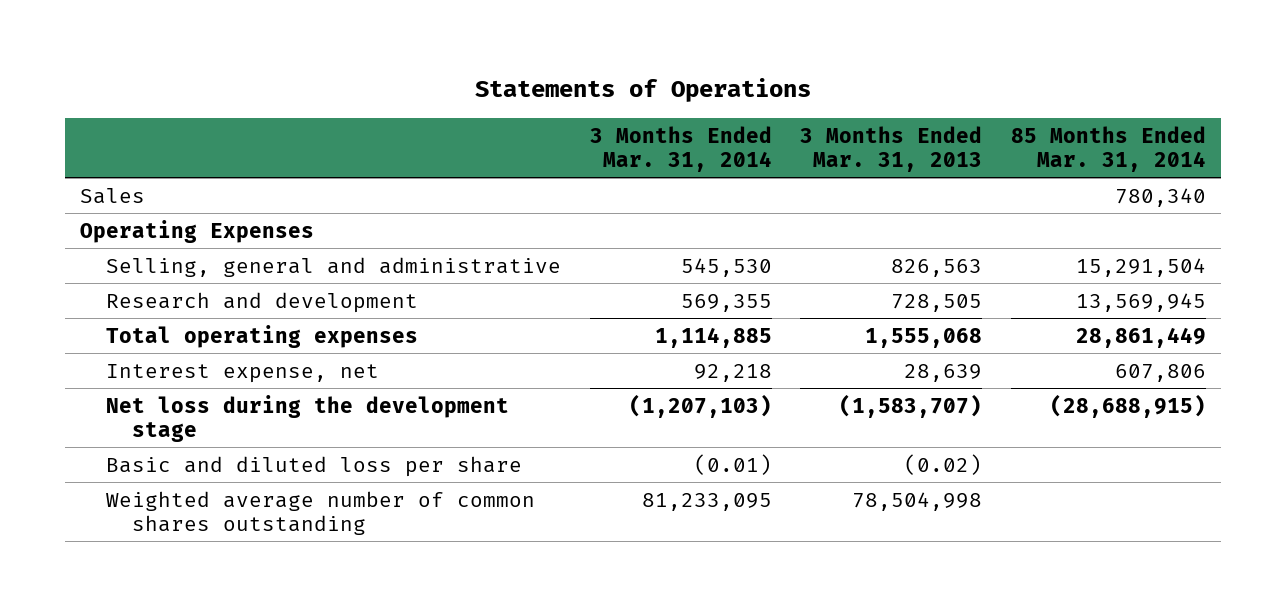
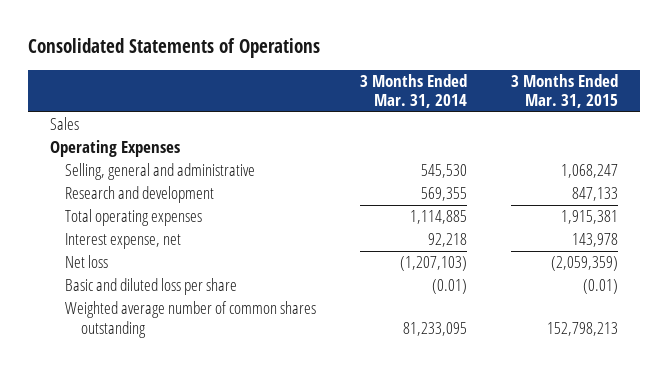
[474,78,811,103] Statements of Operations -> [27,38,320,59] Consolidated Statements of Operations
[800,125,983,172] 3 Months Ended Mar. 31, 2013 -> none
[1011,125,1207,172] 85 Months Ended Mar. 31, 2014 -> none
none -> [511,74,619,109] 3 Months Ended Mar. 31, 2015
[105,394,509,442] Net loss during the development stage -> [65,255,109,269] Net loss

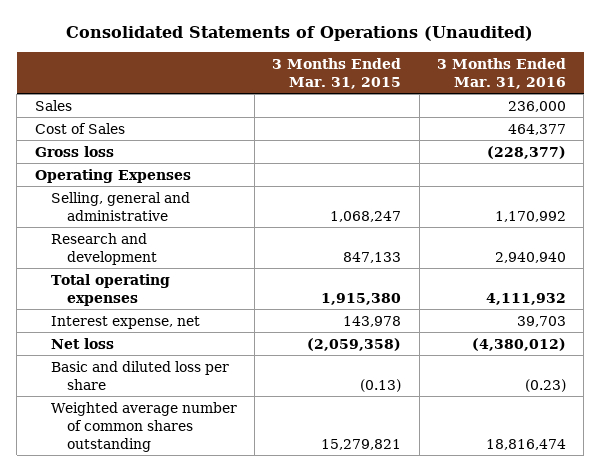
[27,38,320,59] Consolidated Statements of Operations -> [66,26,534,42] Consolidated Statements of Operations (Unaudited)
[360,74,468,109] 3 Months Ended Mar. 31, 2014 -> none
none -> [436,57,566,89] 3 Months Ended Mar. 31, 2016
none -> [34,122,125,134] Cost of Sales
none -> [34,145,114,157] Gross loss
[561,210,619,225] 1,915,381 -> [321,292,402,305] 1,915,380
[551,256,619,272] (2,059,359) -> [307,337,402,351] (2,059,358)
[583,279,619,295] (0.01) -> [360,378,402,392] (0.13)
[547,321,619,336] 152,798,213 -> [321,438,402,450] 15,279,821

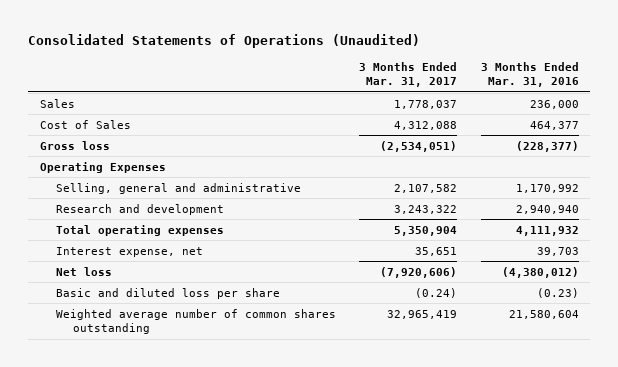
[272,57,402,89] 3 Months Ended Mar. 31, 2015 -> none
none -> [359,61,458,88] 3 Months Ended Mar. 31, 2017
[485,438,566,450] 18,816,474 -> [508,309,579,319] 21,580,604

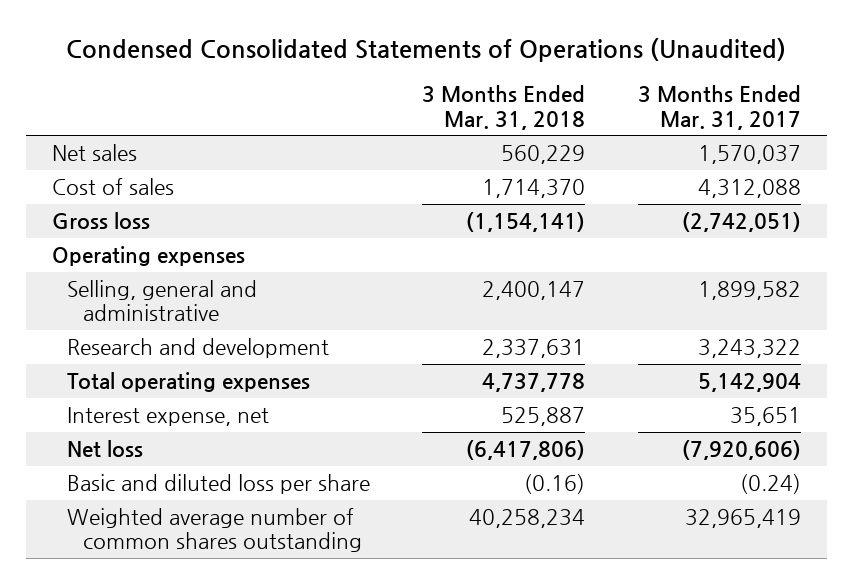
[27,34,420,49] Consolidated Statements of Operations (Unaudited) -> [66,38,787,63] Condensed Consolidated Statements of Operations (Unaudited)
[480,61,579,88] 3 Months Ended Mar. 31, 2016 -> none
none -> [422,85,586,130] 3 Months Ended Mar. 31, 2018
[39,98,75,108] Sales -> [51,143,137,161] Net sales
[394,99,458,109] 1,778,037 -> [697,144,801,164] 1,570,037
[39,119,131,129] Cost of Sales -> [51,177,174,195] Cost of sales
[380,140,458,152] (2,534,051) -> [681,211,801,232] (2,742,051)
[39,161,166,173] Operating Expenses -> [51,245,245,266] Operating expenses
[394,183,458,193] 2,107,582 -> [697,280,801,300] 1,899,582
[394,225,458,236] 5,350,904 -> [697,372,801,392] 5,142,904

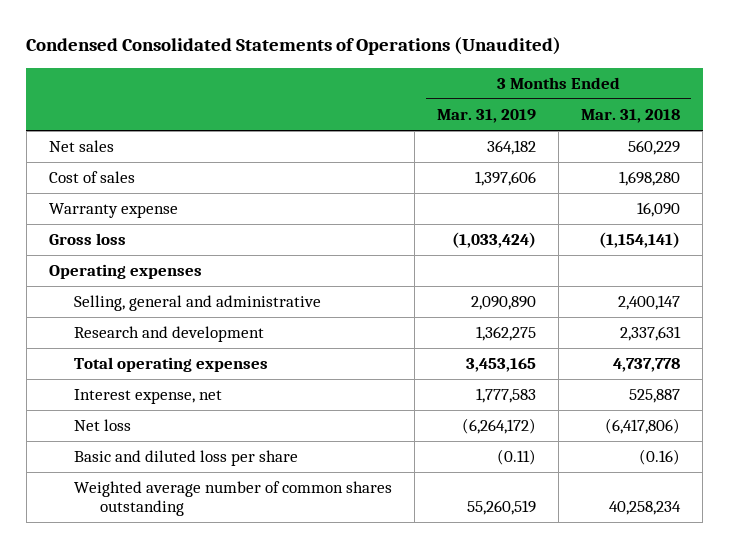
[637,85,801,130] 3 Months Ended Mar. 31, 2017 -> none
none -> [437,109,537,124] Mar. 31, 2019
[482,178,586,198] 1,714,370 -> [619,171,681,187] 1,698,280
none -> [48,203,178,219] Warranty expense

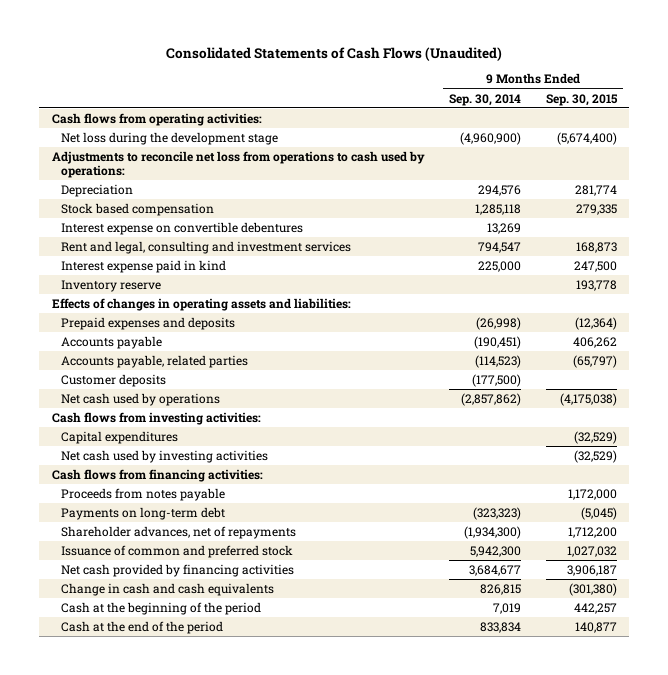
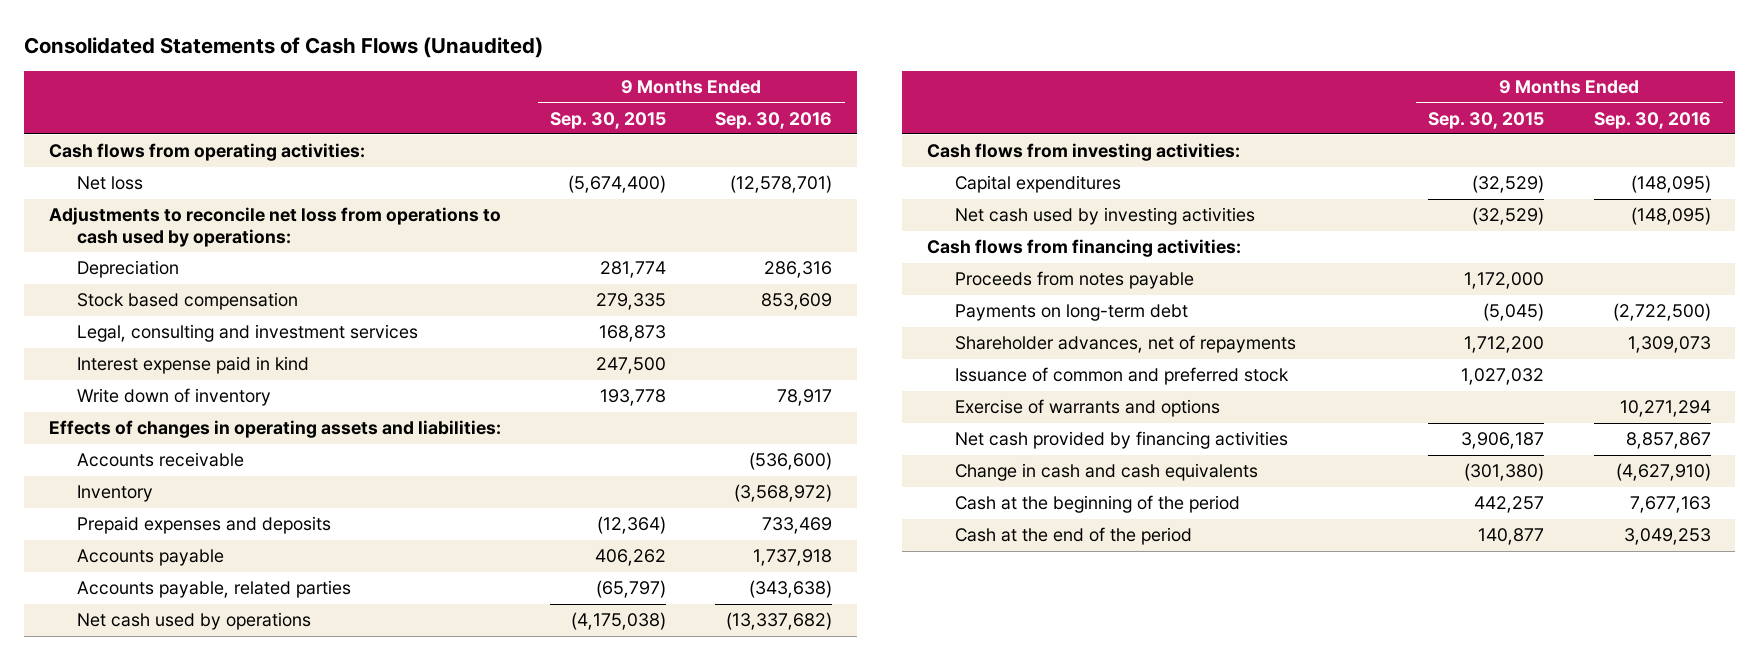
[449,93,522,106] Sep. 30, 2014 -> none
none -> [715,111,833,129] Sep. 30, 2016
[60,131,278,145] Net loss during the development stage -> [76,176,143,191] Net loss
[60,221,303,235] Interest expense on convertible debentures -> none
[60,240,351,254] Rent and legal, consulting and investment services -> [76,324,418,343] Legal, consulting and investment services
[60,279,161,292] Inventory reserve -> [76,388,271,407] Write down of inventory
none -> [76,452,244,468] Accounts receivable
none -> [76,485,153,503] Inventory
[60,373,166,387] Customer deposits -> none
none -> [954,399,1220,418] Exercise of warrants and options

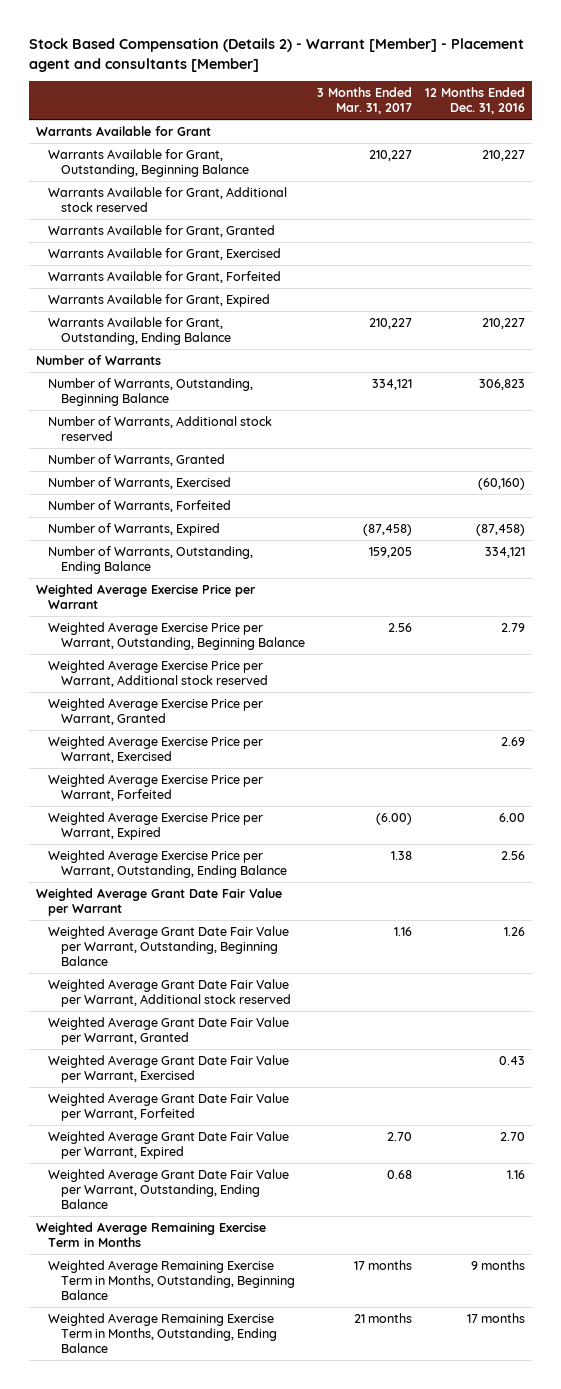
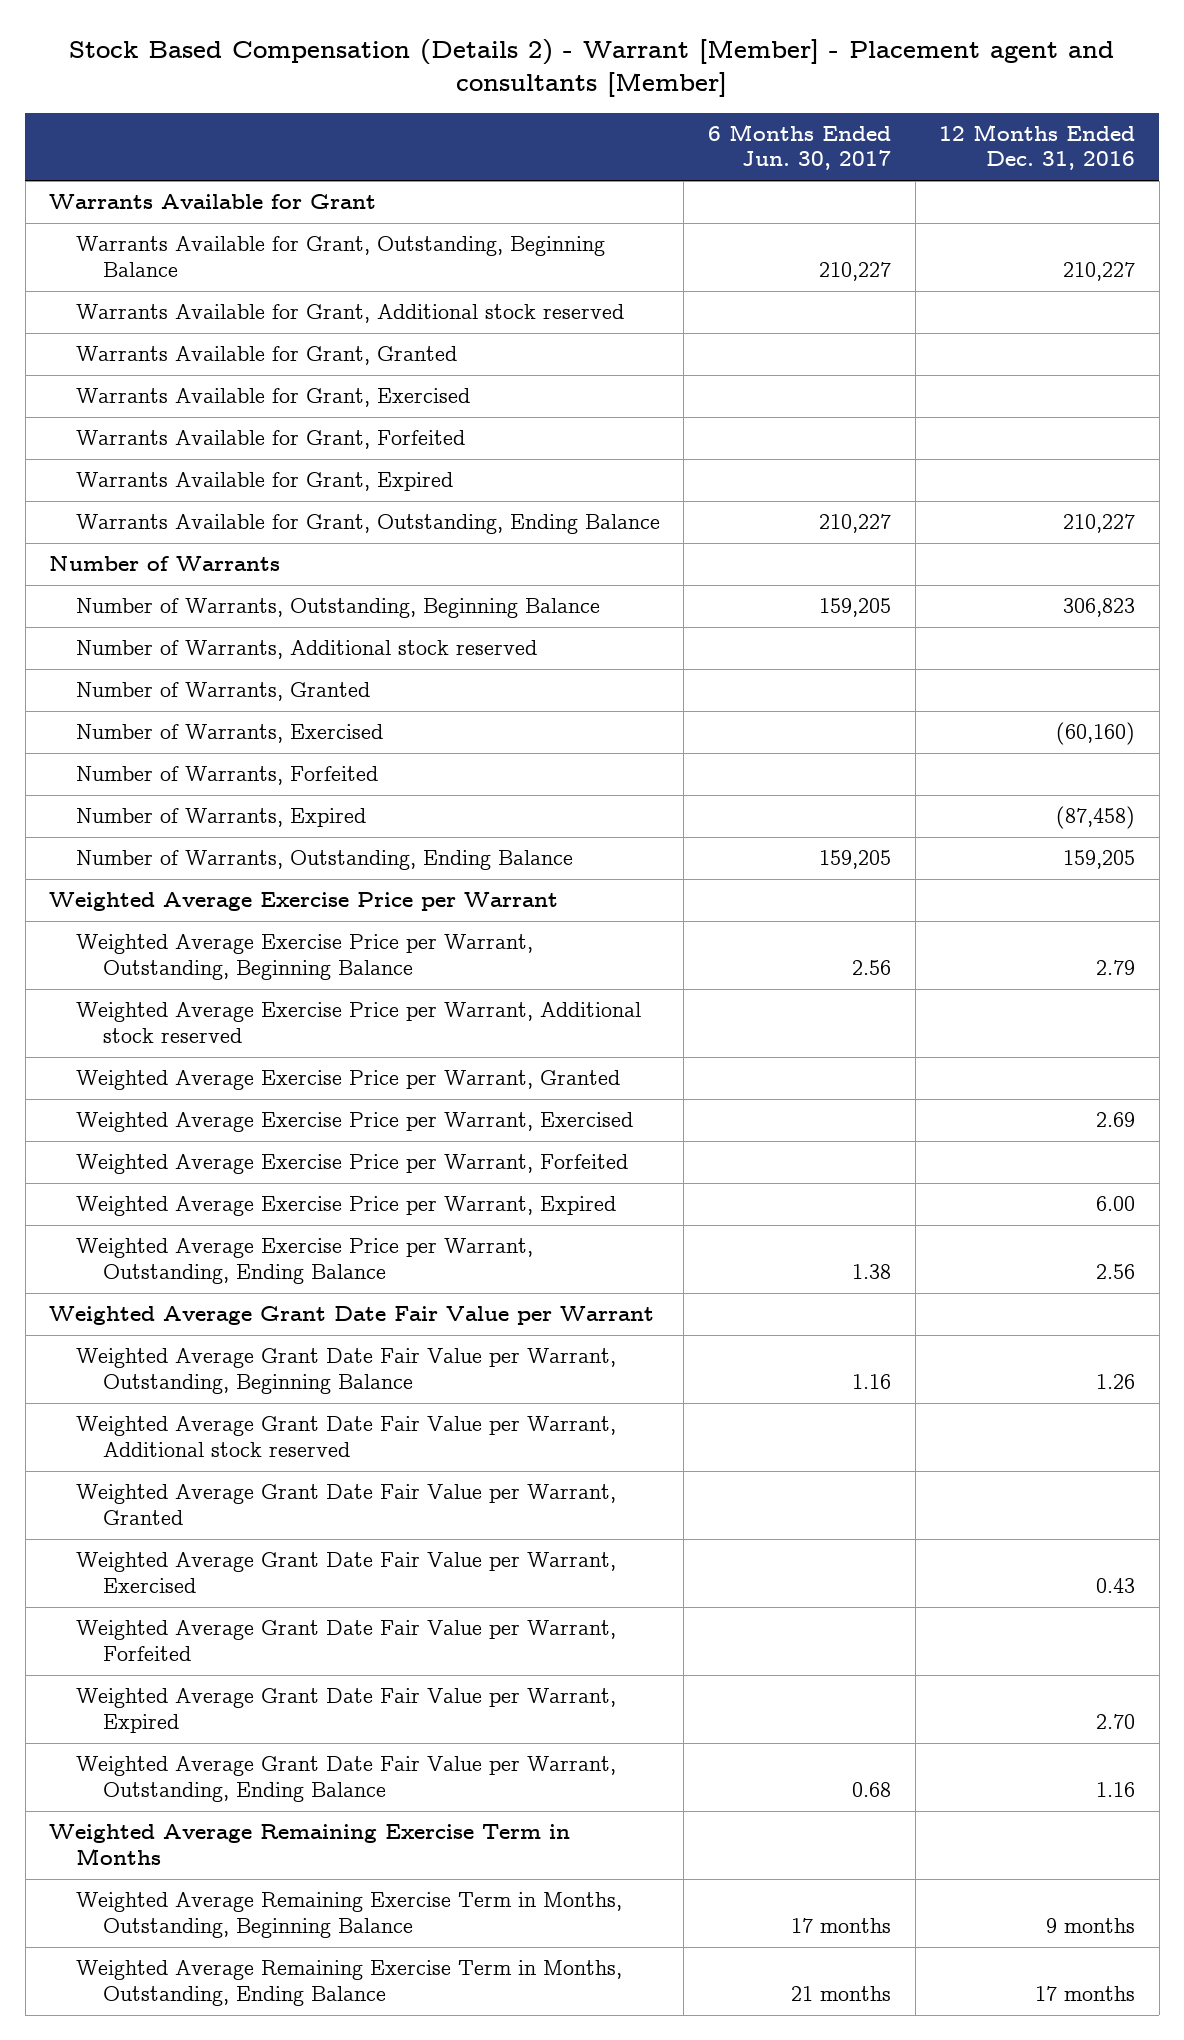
[317,87,413,115] 3 Months Ended Mar. 31, 2017 -> none
none -> [708,124,892,171] 6 Months Ended Jun. 30, 2017
[485,546,526,558] 334,121 -> [1063,850,1136,870] 159,205

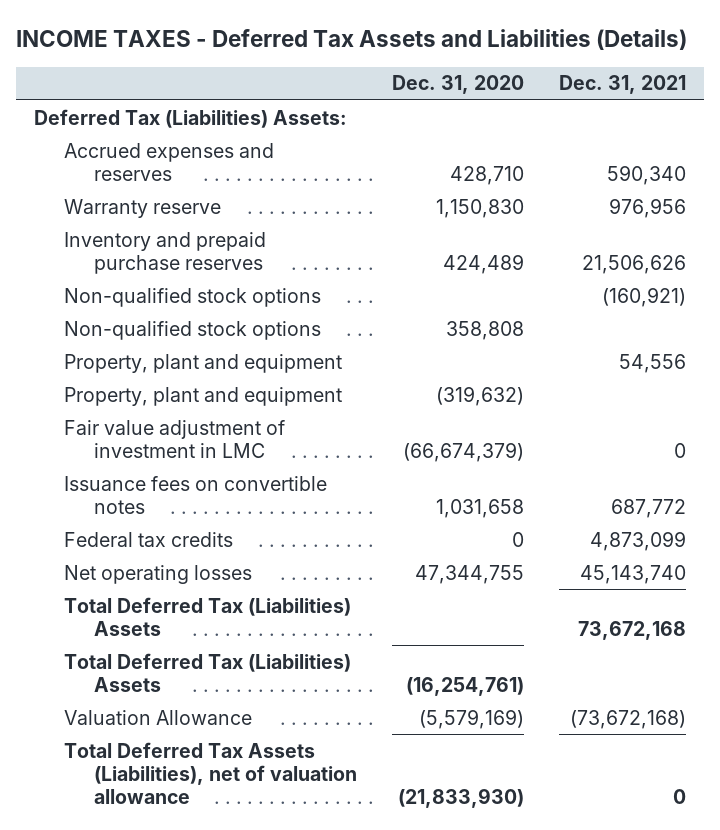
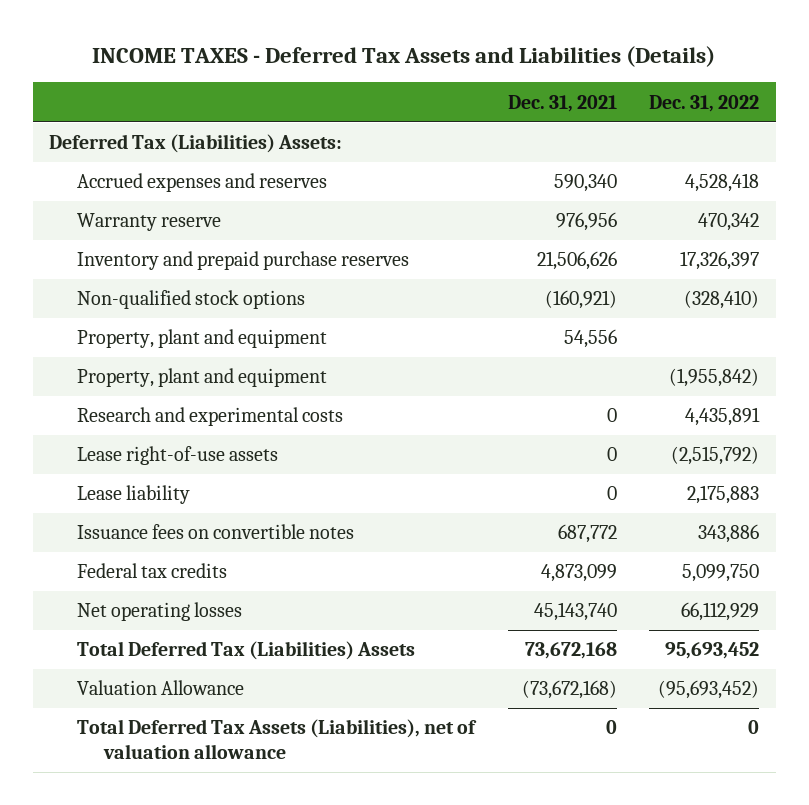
[392,75,525,95] Dec. 31, 2020 -> none
none -> [649,94,760,112] Dec. 31, 2022
[63,320,321,340] Non-qualified stock options -> none
[63,419,285,458] Fair value adjustment of investment in LMC -> none
none -> [76,407,343,427] Research and experimental costs
none -> [76,446,278,466] Lease right-of-use assets
none -> [76,485,190,505] Lease liability
[63,652,351,692] Total Deferred Tax (Liabilities) Assets -> none

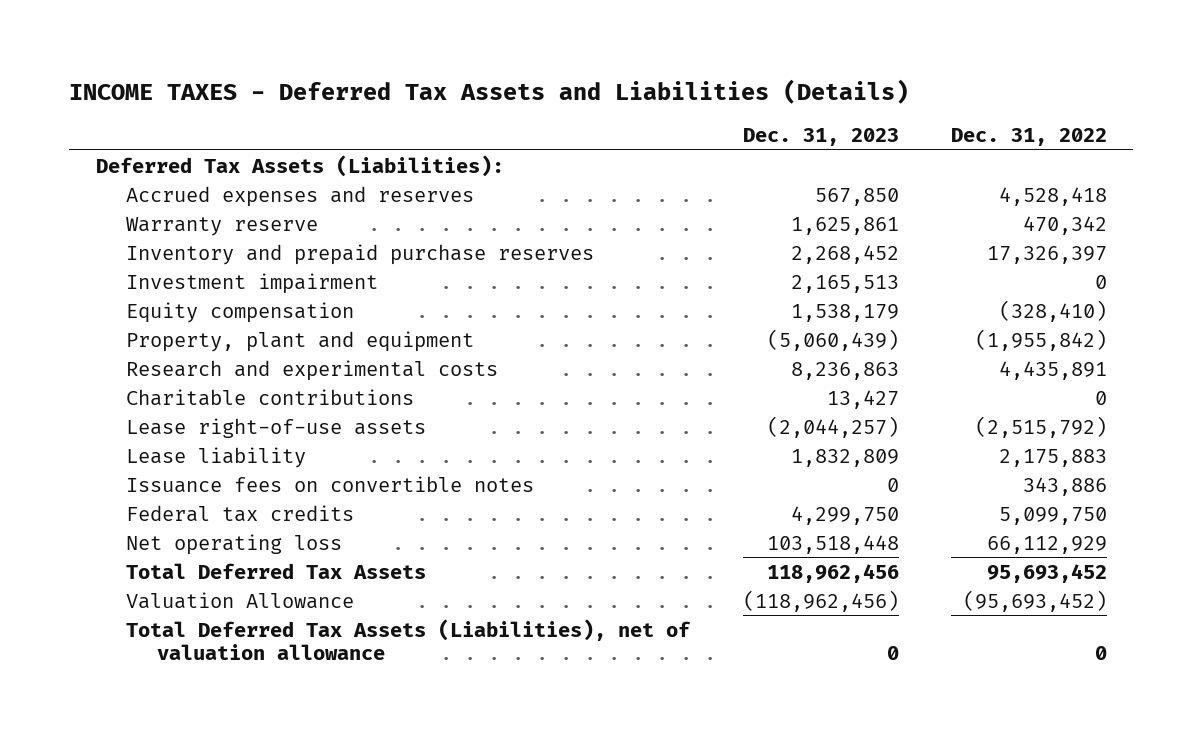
[507,94,617,112] Dec. 31, 2021 -> none
none -> [742,128,899,147] Dec. 31, 2023
[49,134,343,154] Deferred Tax (Liabilities) Assets: -> [95,154,504,177] Deferred Tax Assets (Liabilities):
[76,329,327,349] Property, plant and equipment -> none
none -> [126,272,379,294] Investment impairment
[76,290,305,310] Non-qualified stock options -> [126,301,355,323] Equity compensation
none -> [126,388,415,406] Charitable contributions
[76,602,242,622] Net operating losses -> [126,533,343,555] Net operating loss
[76,641,415,661] Total Deferred Tax (Liabilities) Assets -> [126,562,427,579] Total Deferred Tax Assets

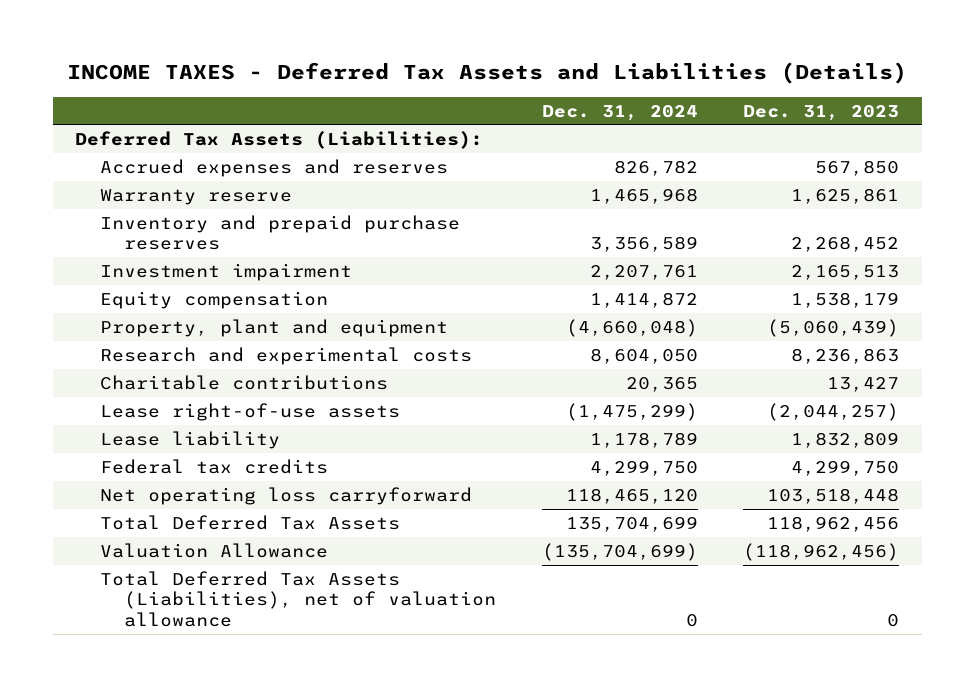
[951,128,1108,147] Dec. 31, 2022 -> none
none -> [541,104,698,121] Dec. 31, 2024
[126,475,535,493] Issuance fees on convertible notes -> none
[126,533,343,555] Net operating loss -> [99,486,472,505] Net operating loss carryforward

